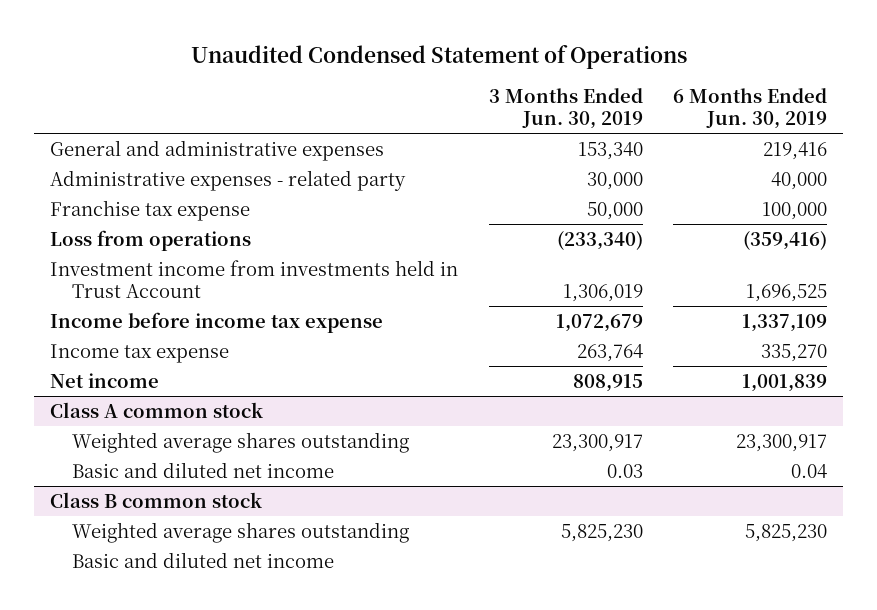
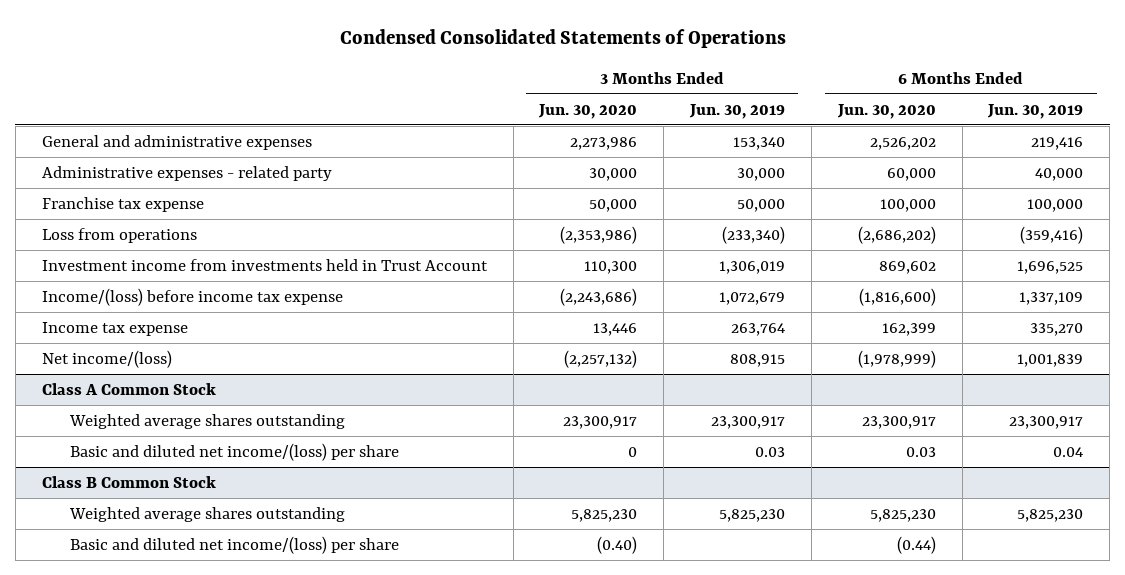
[190,45,687,70] Unaudited Condensed Statement of Operations -> [339,29,786,49] Condensed Consolidated Statements of Operations
none -> [538,103,638,119] Jun. 30, 2020
none -> [836,103,936,119] Jun. 30, 2020
[49,311,383,333] Income before income tax expense -> [41,287,343,306] Income/(loss) before income tax expense
[49,372,159,388] Net income -> [41,349,172,368] Net income/(loss)
[49,401,263,418] Class A common stock -> [41,382,216,395] Class A Common Stock
[72,461,335,478] Basic and diluted net income -> [70,442,400,461] Basic and diluted net income/(loss) per share
[49,491,262,508] Class B common stock -> [41,475,216,488] Class B Common Stock
[72,551,335,568] Basic and diluted net income -> [70,535,400,554] Basic and diluted net income/(loss) per share

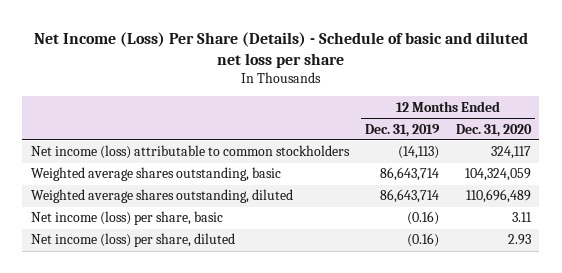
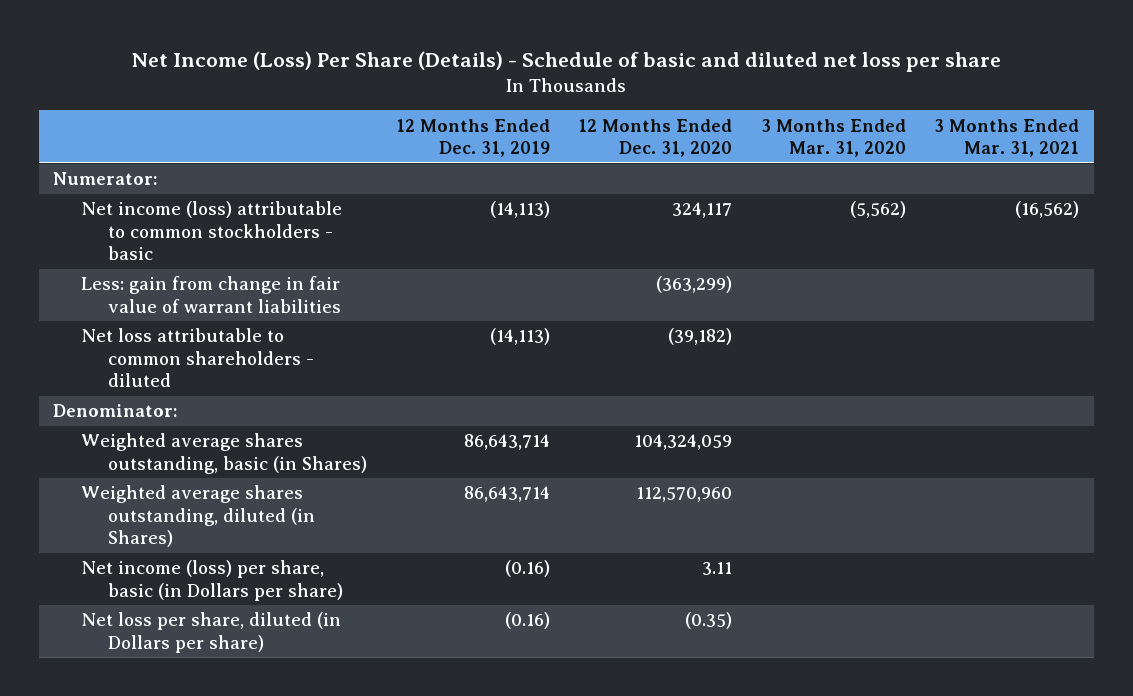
none -> [760,118,906,158] 3 Months Ended Mar. 31, 2020
none -> [934,118,1080,158] 3 Months Ended Mar. 31, 2021
none -> [53,172,159,186] Numerator:
[30,145,350,160] Net income (loss) attributable to common stockholders -> [80,201,342,261] Net income (loss) attributable to common stockholders - basic
none -> [80,276,342,313] Less: gain from change in fair value of warrant liabilities
none -> [80,328,315,388] Net loss attributable to common shareholders - diluted
none -> [53,404,179,418] Denominator:
[30,167,281,182] Weighted average shares outstanding, basic -> [80,433,368,474] Weighted average shares outstanding, basic (in Shares)
[30,189,293,204] Weighted average shares outstanding, diluted -> [80,485,316,548] Weighted average shares outstanding, diluted (in Shares)
[465,189,531,204] 110,696,489 -> [636,487,733,503] 112,570,960
[30,211,223,226] Net income (loss) per share, basic -> [80,560,344,601] Net income (loss) per share, basic (in Dollars per share)
[30,233,235,248] Net income (loss) per share, diluted -> [80,612,341,653] Net loss per share, diluted (in Dollars per share)
[507,234,531,246] 2.93 -> [685,612,733,630] (0.35)

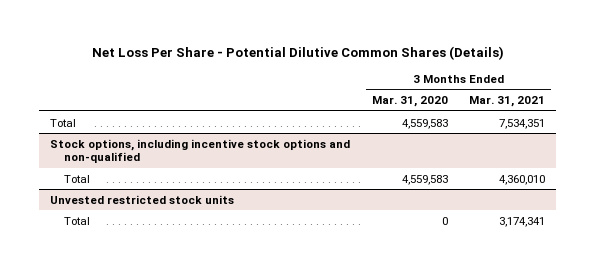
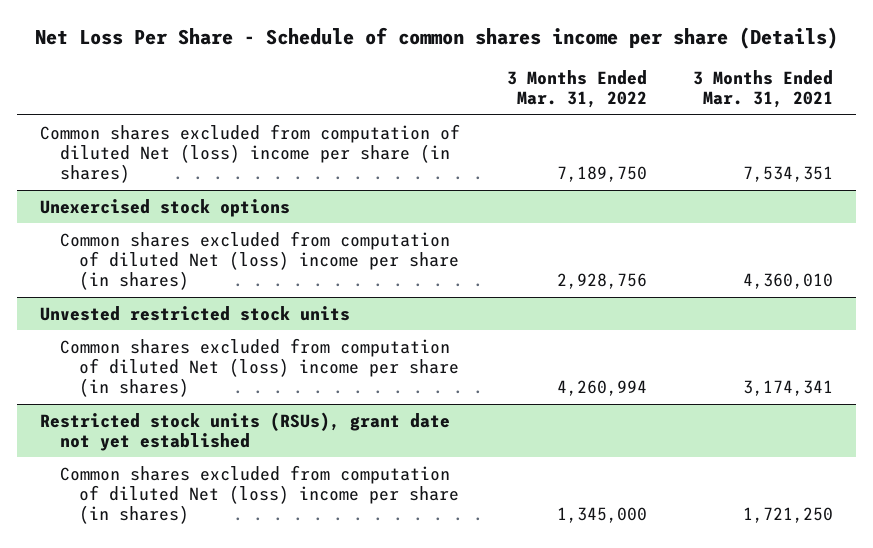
[91,45,504,60] Net Loss Per Share - Potential Dilutive Common Shares (Details) -> [34,26,838,49] Net Loss Per Share - Schedule of common shares income per share (Details)
[371,96,448,108] Mar. 31, 2020 -> none
none -> [506,69,647,109] 3 Months Ended Mar. 31, 2022
[50,118,77,127] Total -> [40,123,461,184] Common shares excluded from computation of diluted Net (loss) income per share (in shares)
[50,138,351,164] Stock options, including incentive stock options and non-qualified -> [40,198,291,217] Unexercised stock options
[63,174,90,183] Total -> [59,230,460,291] Common shares excluded from computation of diluted Net (loss) income per share (in shares)
[63,216,90,225] Total -> [59,337,460,398] Common shares excluded from computation of diluted Net (loss) income per share (in shares)
none -> [40,411,451,451] Restricted stock units (RSUs), grant date not yet established
none -> [59,464,460,525] Common shares excluded from computation of diluted Net (loss) income per share (in shares)

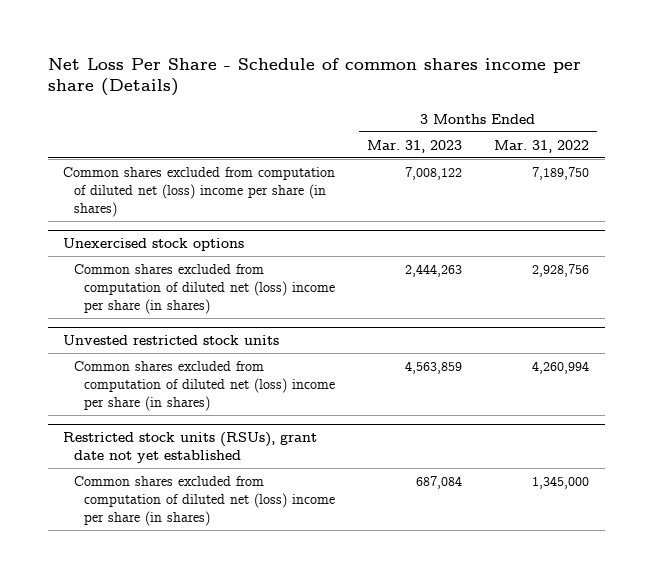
[693,69,834,109] 3 Months Ended Mar. 31, 2021 -> none
none -> [367,139,463,153] Mar. 31, 2023
[40,123,461,184] Common shares excluded from computation of diluted Net (loss) income per share (in shares) -> [63,166,336,218] Common shares excluded from computation of diluted net (loss) income per share (in shares)
[59,230,460,291] Common shares excluded from computation of diluted Net (loss) income per share (in shares) -> [73,263,335,315] Common shares excluded from computation of diluted net (loss) income per share (in shares)
[59,337,460,398] Common shares excluded from computation of diluted Net (loss) income per share (in shares) -> [73,360,335,412] Common shares excluded from computation of diluted net (loss) income per share (in shares)
[59,464,460,525] Common shares excluded from computation of diluted Net (loss) income per share (in shares) -> [73,475,335,527] Common shares excluded from computation of diluted net (loss) income per share (in shares)

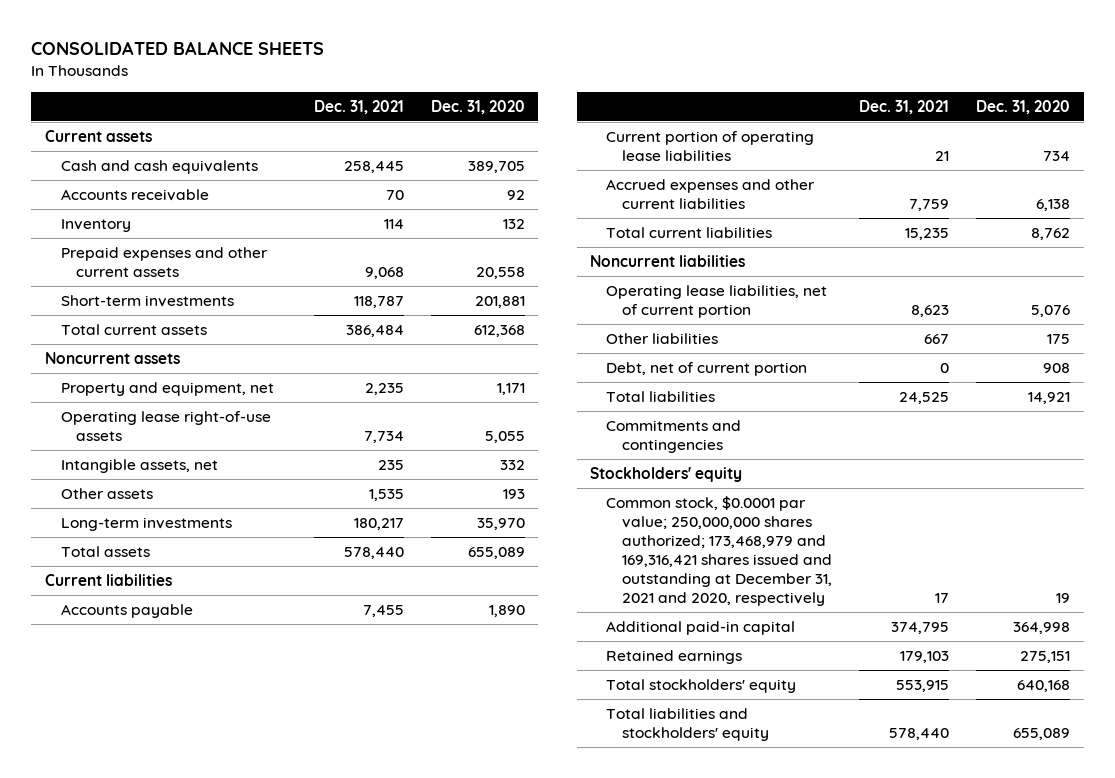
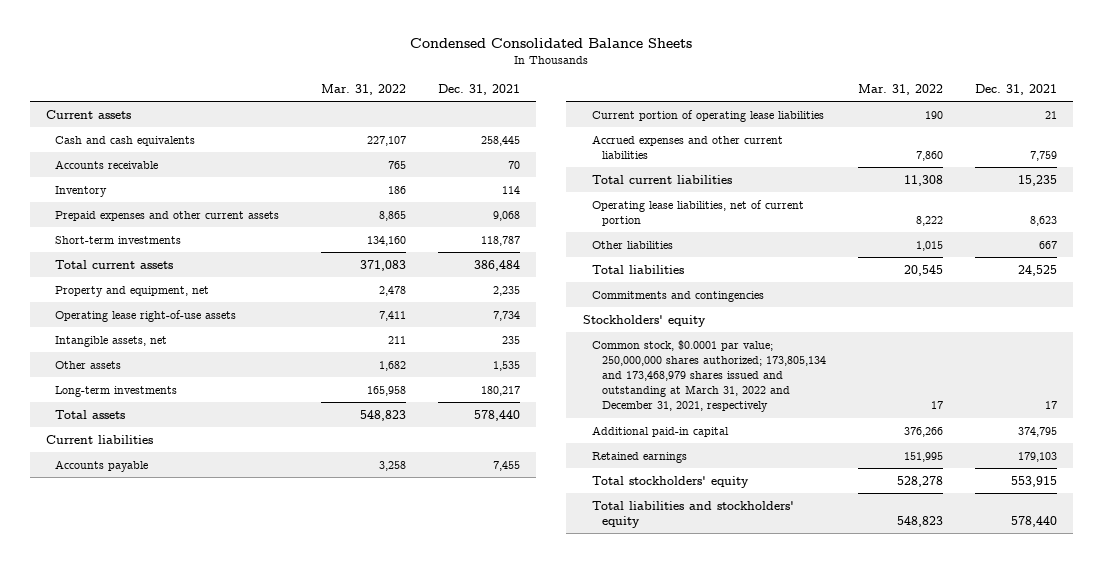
[31,41,325,56] CONSOLIDATED BALANCE SHEETS -> [410,38,693,49] Condensed Consolidated Balance Sheets
[430,99,525,114] Dec. 31, 2020 -> none
none -> [321,83,407,95] Mar. 31, 2022
[44,352,180,365] Noncurrent assets -> none
[590,255,746,268] Noncurrent liabilities -> none
[606,362,808,377] Debt, net of current portion -> none
[606,496,833,606] Common stock, $0.0001 par value; 250,000,000 shares authorized; 173,468,979 and 169,316,421 shares issued and outstanding at December 31, 2021 and 2020, respectively -> [592,339,826,413] Common stock, $0.0001 par value; 250,000,000 shares authorized; 173,805,134 and 173,468,979 shares issued and outstanding at March 31, 2022 and December 31, 2021, respectively

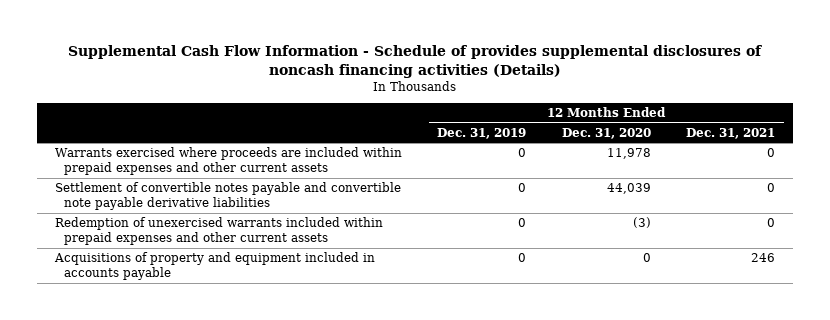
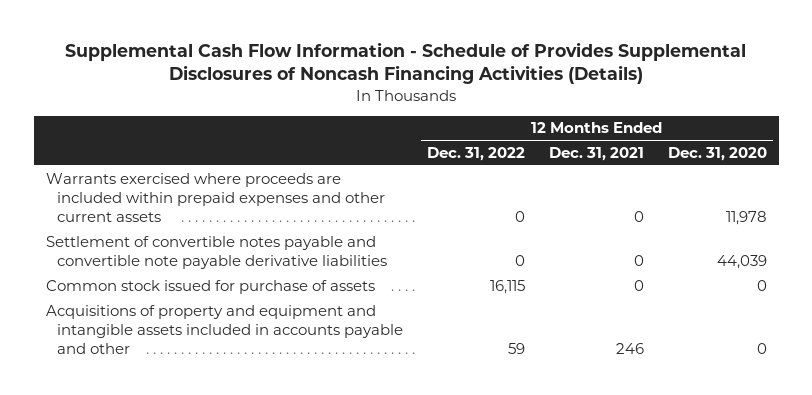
[68,44,763,78] Supplemental Cash Flow Information - Schedule of provides supplemental disclosures of noncash financing activities (Details) -> [65,42,747,85] Supplemental Cash Flow Information - Schedule of Provides Supplemental Disclosures of Noncash Financing Activities (Details)
[437,127,527,139] Dec. 31, 2019 -> none
none -> [426,146,525,161] Dec. 31, 2022
[55,217,384,246] Redemption of unexercised warrants included within prepaid expenses and other current assets -> none
none -> [45,279,375,294] Common stock issued for purchase of assets
[54,252,376,281] Acquisitions of property and equipment included in accounts payable -> [45,304,403,354] Acquisitions of property and equipment and intangible assets included in accounts payable and other

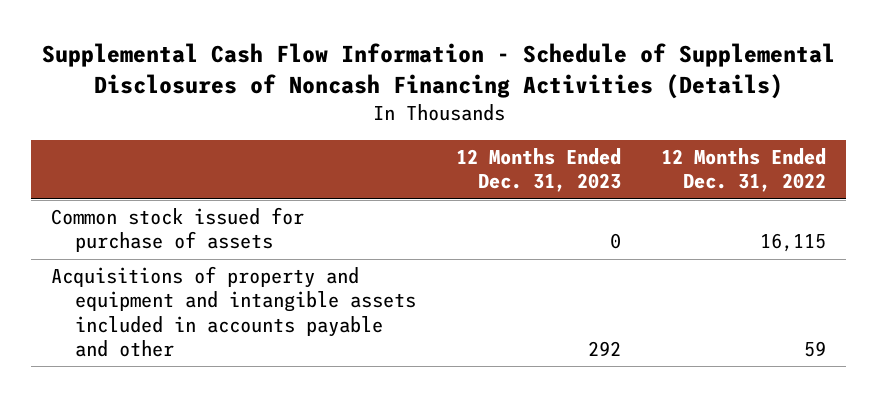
[65,42,747,85] Supplemental Cash Flow Information - Schedule of Provides Supplemental Disclosures of Noncash Financing Activities (Details) -> [41,42,835,100] Supplemental Cash Flow Information - Schedule of Supplemental Disclosures of Noncash Financing Activities (Details)
[548,146,644,161] Dec. 31, 2021 -> none
[667,146,767,161] Dec. 31, 2020 -> none
none -> [456,148,622,193] 12 Months Ended Dec. 31, 2023
[45,172,385,222] Warrants exercised where proceeds are included within prepaid expenses and other current assets -> none
[45,235,387,269] Settlement of convertible notes payable and convertible note payable derivative liabilities -> none

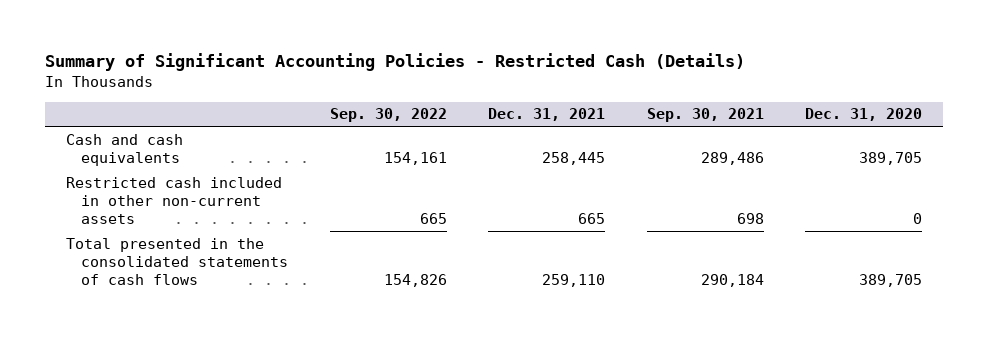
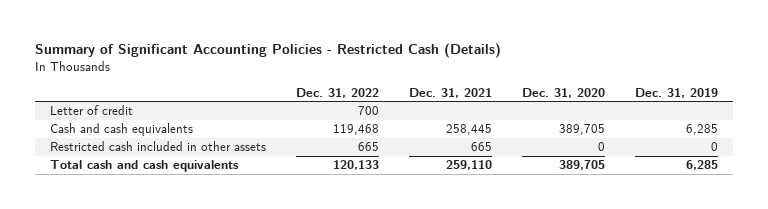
[329,108,447,123] Sep. 30, 2022 -> none
[646,108,764,123] Sep. 30, 2021 -> none
none -> [295,87,379,98] Dec. 31, 2022
none -> [634,87,718,98] Dec. 31, 2019
none -> [49,105,133,116] Letter of credit
[65,176,282,224] Restricted cash included in other non-current assets -> [49,141,266,152] Restricted cash included in other assets
[65,237,289,285] Total presented in the consolidated statements of cash flows -> [49,160,239,173] Total cash and cash equivalents

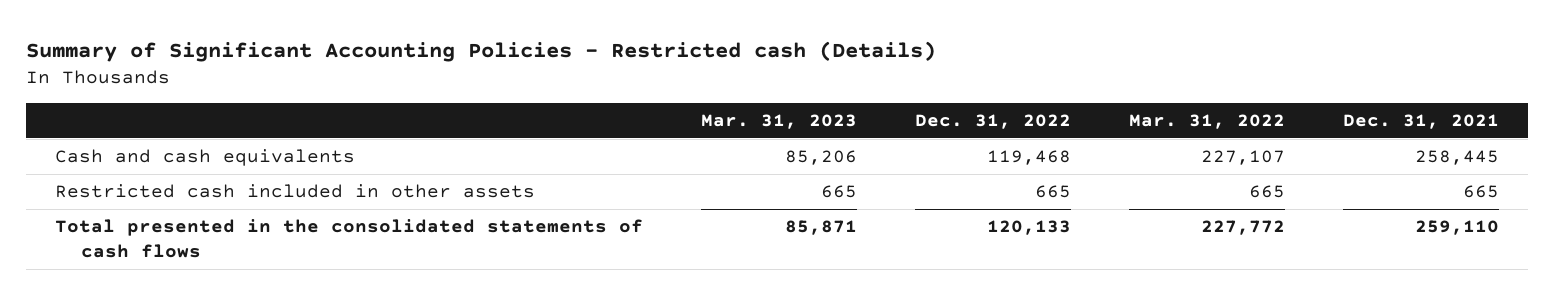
[34,43,501,59] Summary of Significant Accounting Policies - Restricted Cash (Details) -> [26,40,937,62] Summary of Significant Accounting Policies - Restricted cash (Details)
[521,87,605,98] Dec. 31, 2020 -> none
[634,87,718,98] Dec. 31, 2019 -> none
none -> [701,114,858,130] Mar. 31, 2023
none -> [1129,114,1286,130] Mar. 31, 2022
[49,105,133,116] Letter of credit -> none
[49,160,239,173] Total cash and cash equivalents -> [55,219,644,259] Total presented in the consolidated statements of cash flows

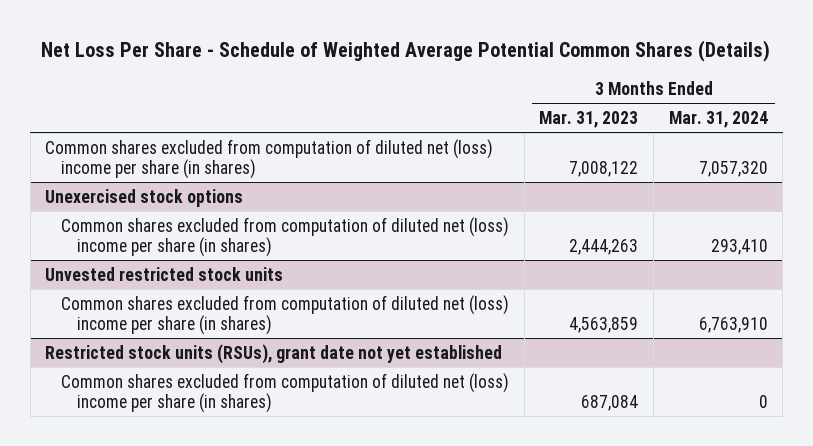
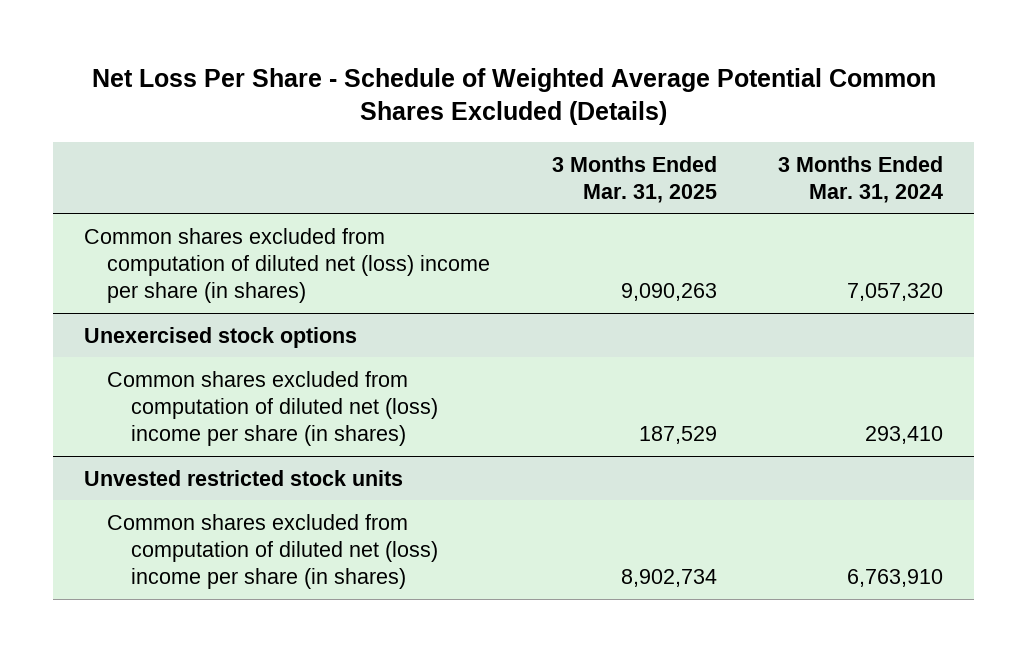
[41,40,771,63] Net Loss Per Share - Schedule of Weighted Average Potential Common Shares (Details) -> [91,67,936,126] Net Loss Per Share - Schedule of Weighted Average Potential Common Shares Excluded (Details)
[539,110,639,128] Mar. 31, 2023 -> none
none -> [551,155,717,203] 3 Months Ended Mar. 31, 2025
[45,343,503,364] Restricted stock units (RSUs), grant date not yet established -> none
[61,372,510,414] Common shares excluded from computation of diluted net (loss) income per share (in shares) -> none

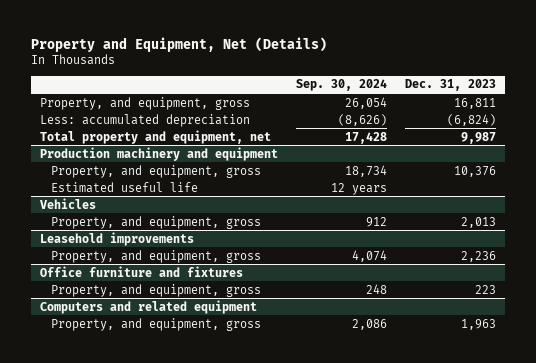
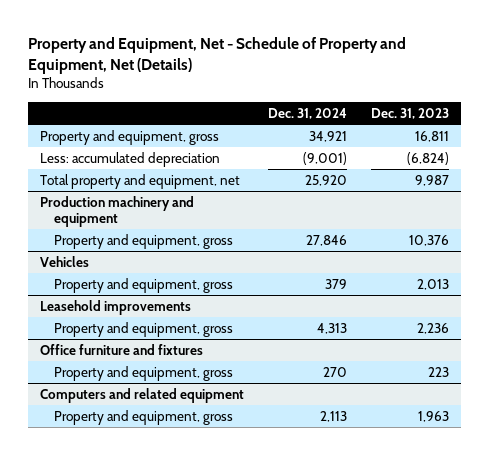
[30,36,327,52] Property and Equipment, Net (Details) -> [27,36,406,74] Property and Equipment, Net - Schedule of Property and Equipment, Net (Details)
[295,79,387,92] Sep. 30, 2024 -> none
none -> [268,107,348,119] Dec. 31, 2024
[39,96,250,110] Property, and equipment, gross -> [39,129,219,145] Property and equipment, gross
[50,181,198,193] Estimated useful life -> none
[50,164,261,178] Property, and equipment, gross -> [53,233,233,249] Property and equipment, gross
[50,215,261,229] Property, and equipment, gross -> [53,277,233,293] Property and equipment, gross
[50,249,261,263] Property, and equipment, gross -> [53,321,233,337] Property and equipment, gross
[50,283,261,297] Property, and equipment, gross -> [53,365,233,381] Property and equipment, gross
[50,317,261,331] Property, and equipment, gross -> [53,409,233,425] Property and equipment, gross

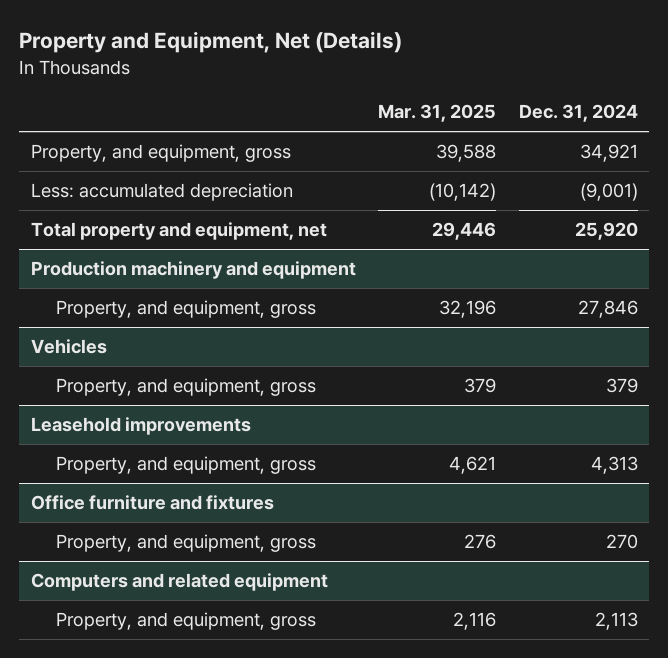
[27,36,406,74] Property and Equipment, Net - Schedule of Property and Equipment, Net (Details) -> [19,31,403,54] Property and Equipment, Net (Details)
[371,107,450,119] Dec. 31, 2023 -> none
none -> [378,104,497,123] Mar. 31, 2025
[39,129,219,145] Property and equipment, gross -> [30,143,291,162] Property, and equipment, gross
[53,233,233,249] Property and equipment, gross -> [56,299,317,318] Property, and equipment, gross
[53,277,233,293] Property and equipment, gross -> [56,377,317,396] Property, and equipment, gross
[53,321,233,337] Property and equipment, gross -> [56,455,317,474] Property, and equipment, gross
[53,365,233,381] Property and equipment, gross -> [56,533,317,552] Property, and equipment, gross
[53,409,233,425] Property and equipment, gross -> [56,611,317,630] Property, and equipment, gross

